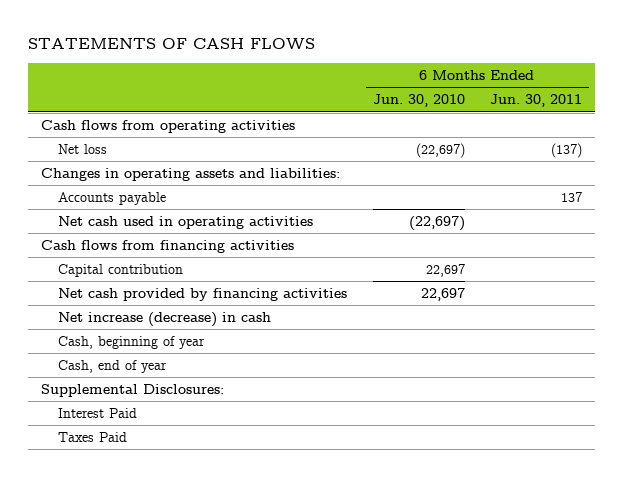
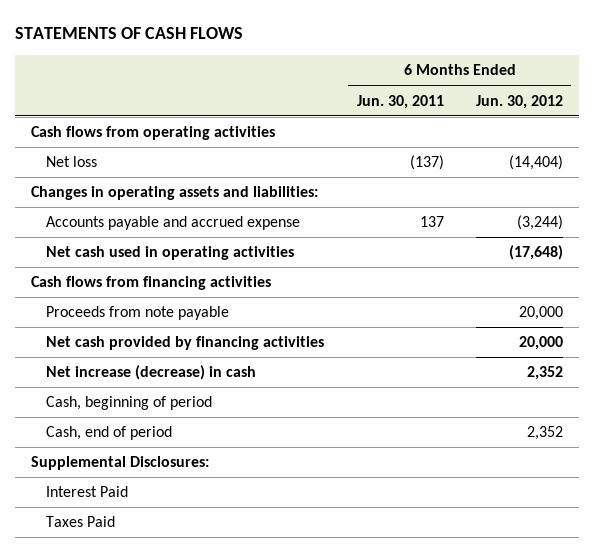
[372,94,465,108] Jun. 30, 2010 -> none
none -> [476,94,564,109] Jun. 30, 2012
[58,191,167,205] Accounts payable -> [45,216,300,231] Accounts payable and accrued expense
[58,263,184,277] Capital contribution -> none
none -> [45,306,229,321] Proceeds from note payable
[58,335,206,349] Cash, beginning of year -> [45,396,212,411] Cash, beginning of period
[58,359,168,373] Cash, end of year -> [45,426,172,441] Cash, end of period

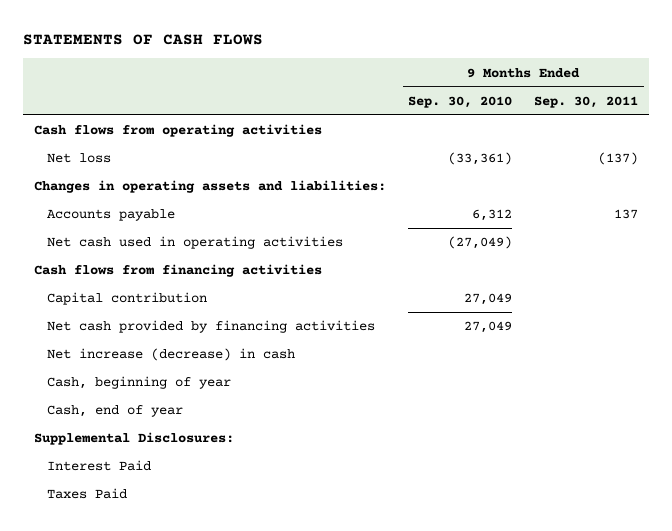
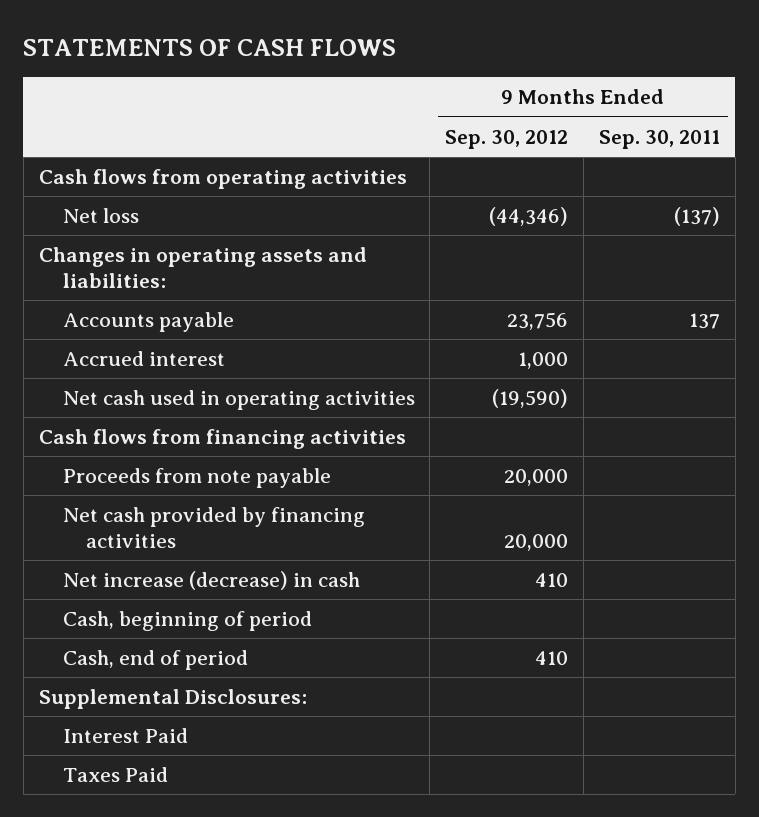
[408,95,513,108] Sep. 30, 2010 -> none
none -> [445,129,569,149] Sep. 30, 2012
none -> [62,351,225,367] Accrued interest
[46,292,207,306] Capital contribution -> none
none -> [62,468,331,489] Proceeds from note payable
[46,376,231,390] Cash, beginning of year -> [62,611,312,632] Cash, beginning of period
[46,405,183,418] Cash, end of year -> [62,650,248,671] Cash, end of period

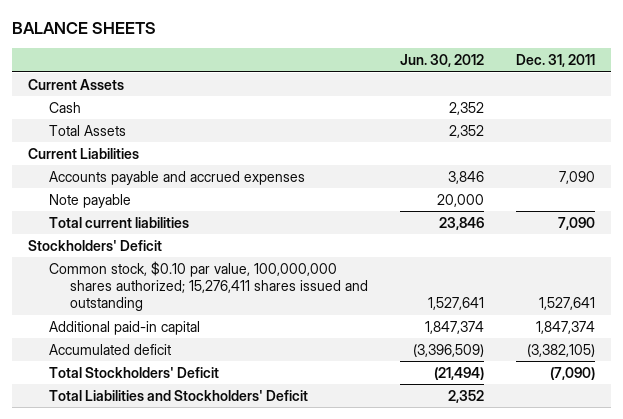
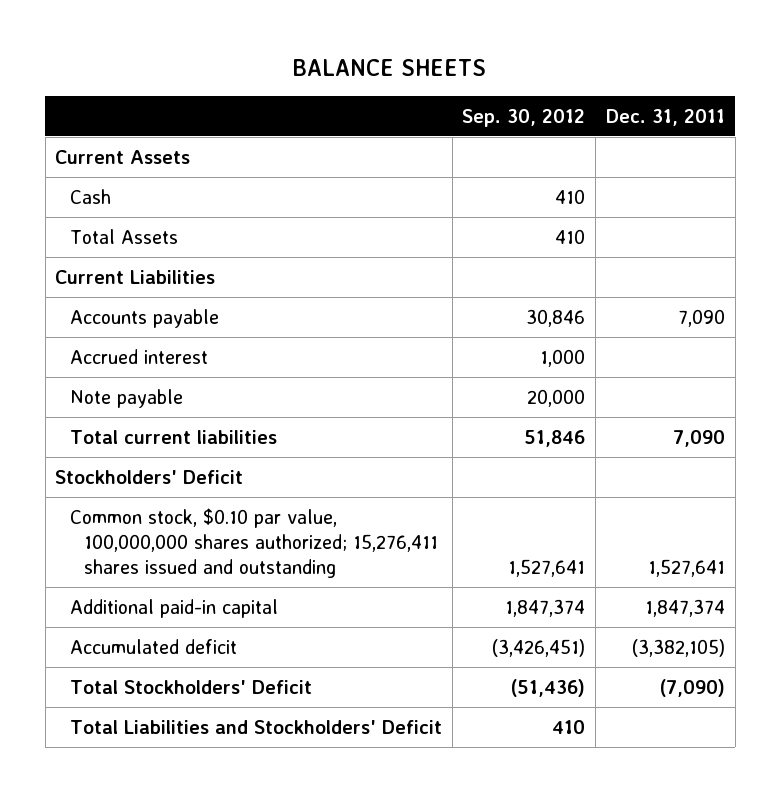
[399,54,484,68] Jun. 30, 2012 -> none
none -> [462,108,586,127] Sep. 30, 2012
[48,170,305,185] Accounts payable and accrued expenses -> none
none -> [69,308,219,328] Accounts payable
none -> [69,348,208,364] Accrued interest

